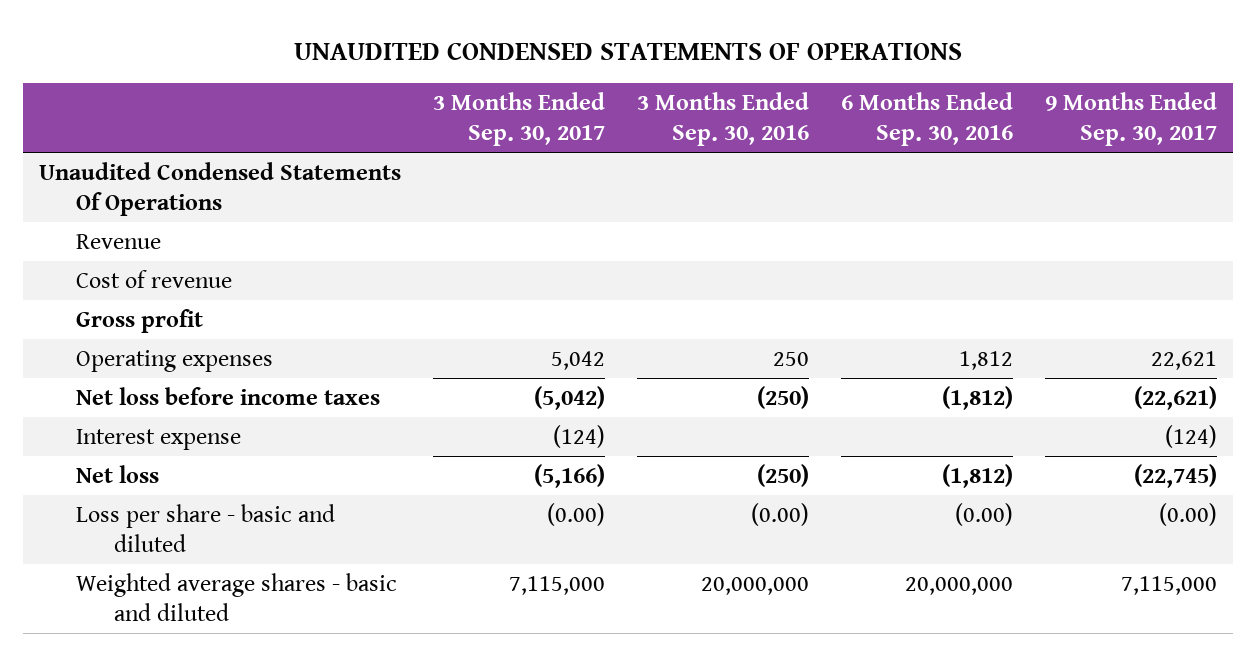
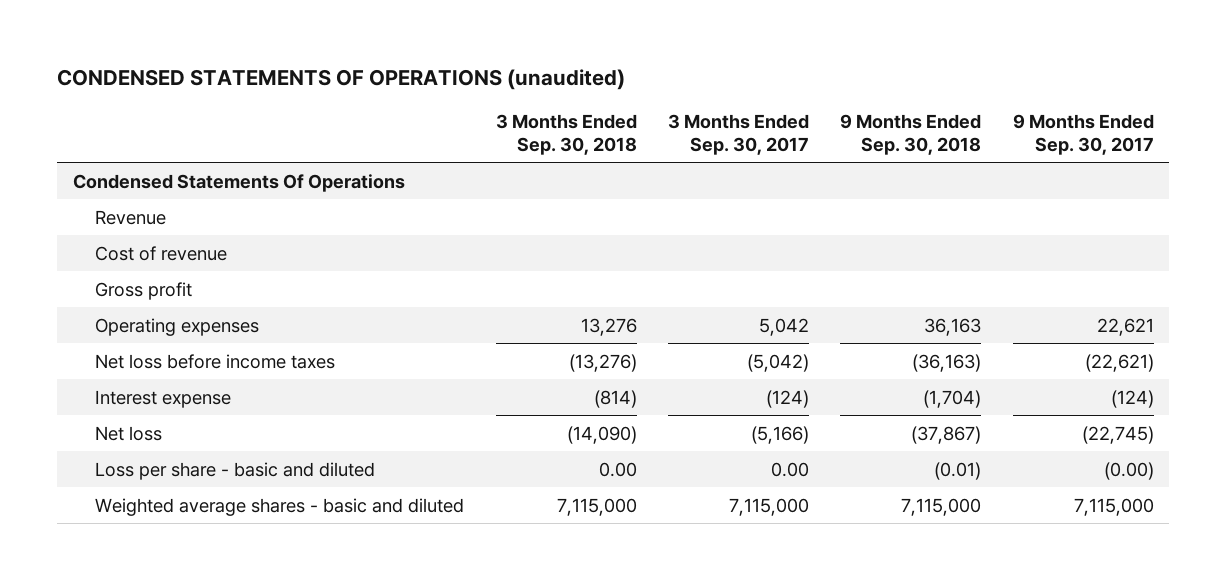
[294,41,963,60] UNAUDITED CONDENSED STATEMENTS OF OPERATIONS -> [56,69,625,91] CONDENSED STATEMENTS OF OPERATIONS (unaudited)
[637,92,810,147] 3 Months Ended Sep. 30, 2016 -> none
[841,92,1014,147] 6 Months Ended Sep. 30, 2016 -> none
none -> [495,114,637,155] 3 Months Ended Sep. 30, 2018
none -> [840,114,982,155] 9 Months Ended Sep. 30, 2018
[39,162,402,216] Unaudited Condensed Statements Of Operations -> [72,173,405,192] Condensed Statements Of Operations
[547,503,606,527] (0.00) -> [771,461,810,477] 0.00

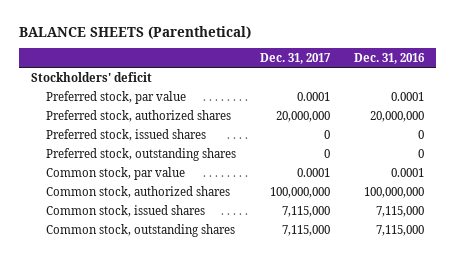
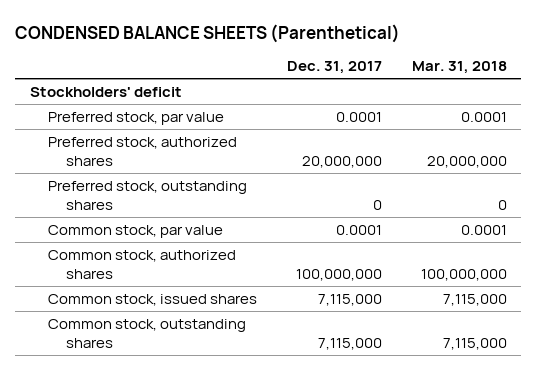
[18,25,251,39] BALANCE SHEETS (Parenthetical) -> [15,23,401,43] CONDENSED BALANCE SHEETS (Parenthetical)
[353,52,425,64] Dec. 31, 2016 -> none
none -> [411,61,507,75] Mar. 31, 2018
[46,128,207,141] Preferred stock, issued shares -> none

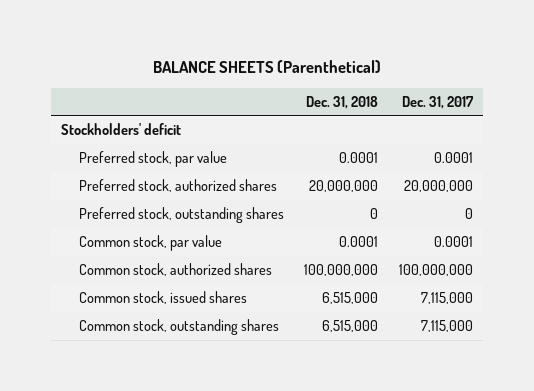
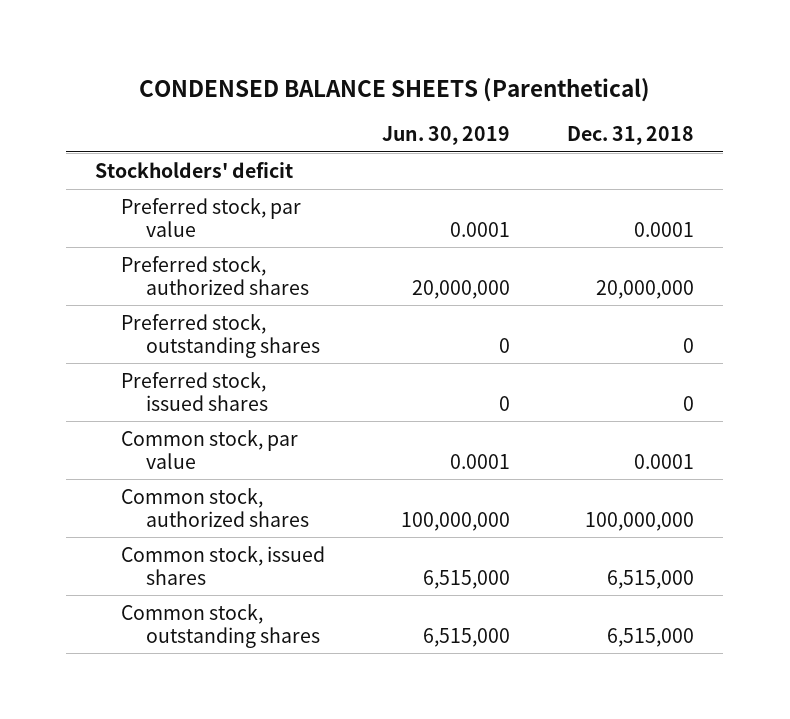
[152,60,381,74] BALANCE SHEETS (Parenthetical) -> [138,77,650,102] CONDENSED BALANCE SHEETS (Parenthetical)
[401,96,474,110] Dec. 31, 2017 -> none
none -> [382,125,511,145] Jun. 30, 2019
none -> [120,371,269,411] Preferred stock, issued shares

